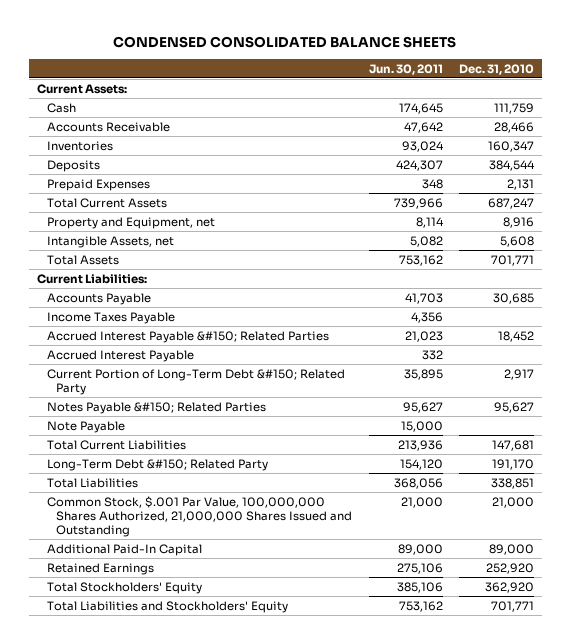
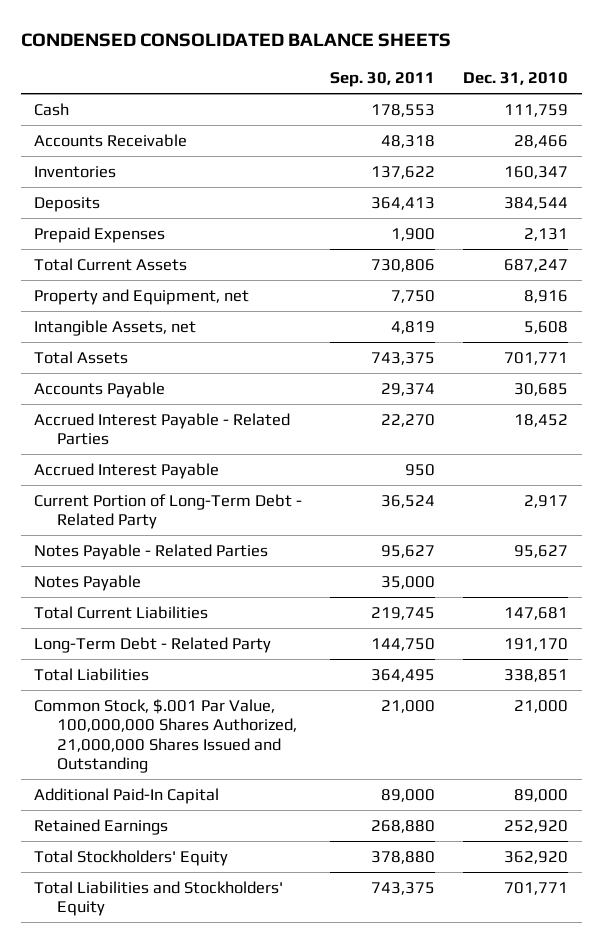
[368,63,443,75] Jun. 30, 2011 -> none
none -> [330,72,436,88] Sep. 30, 2011
[37,83,128,94] Current Assets: -> none
[37,273,148,284] Current Liabilities: -> none
[46,311,175,324] Income Taxes Payable -> none
[46,330,329,343] Accrued Interest Payable &#150; Related Parties -> [34,412,291,446] Accrued Interest Payable - Related Parties
[46,368,345,395] Current Portion of Long-Term Debt &#150; Related Party -> [34,493,303,530] Current Portion of Long-Term Debt - Related Party
[46,401,266,414] Notes Payable &#150; Related Parties -> [34,543,269,560] Notes Payable - Related Parties
[46,420,125,433] Note Payable -> [34,574,142,591] Notes Payable
[46,458,268,471] Long-Term Debt &#150; Related Party -> [34,636,272,653] Long-Term Debt - Related Party

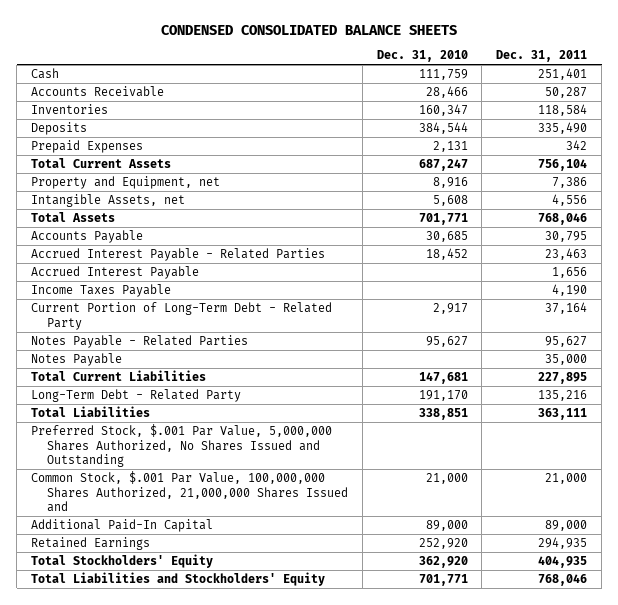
[330,72,436,88] Sep. 30, 2011 -> none
none -> [496,50,588,63] Dec. 31, 2011
none -> [30,284,171,298] Income Taxes Payable
none -> [30,424,332,468] Preferred Stock, $.001 Par Value, 5,000,000 Shares Authorized, No Shares Issued and Outstanding
[34,698,297,774] Common Stock, $.001 Par Value, 100,000,000 Shares Authorized, 21,000,000 Shares Issued and Outstanding -> [30,471,348,513] Common Stock, $.001 Par Value, 100,000,000 Shares Authorized, 21,000,000 Shares Issued and

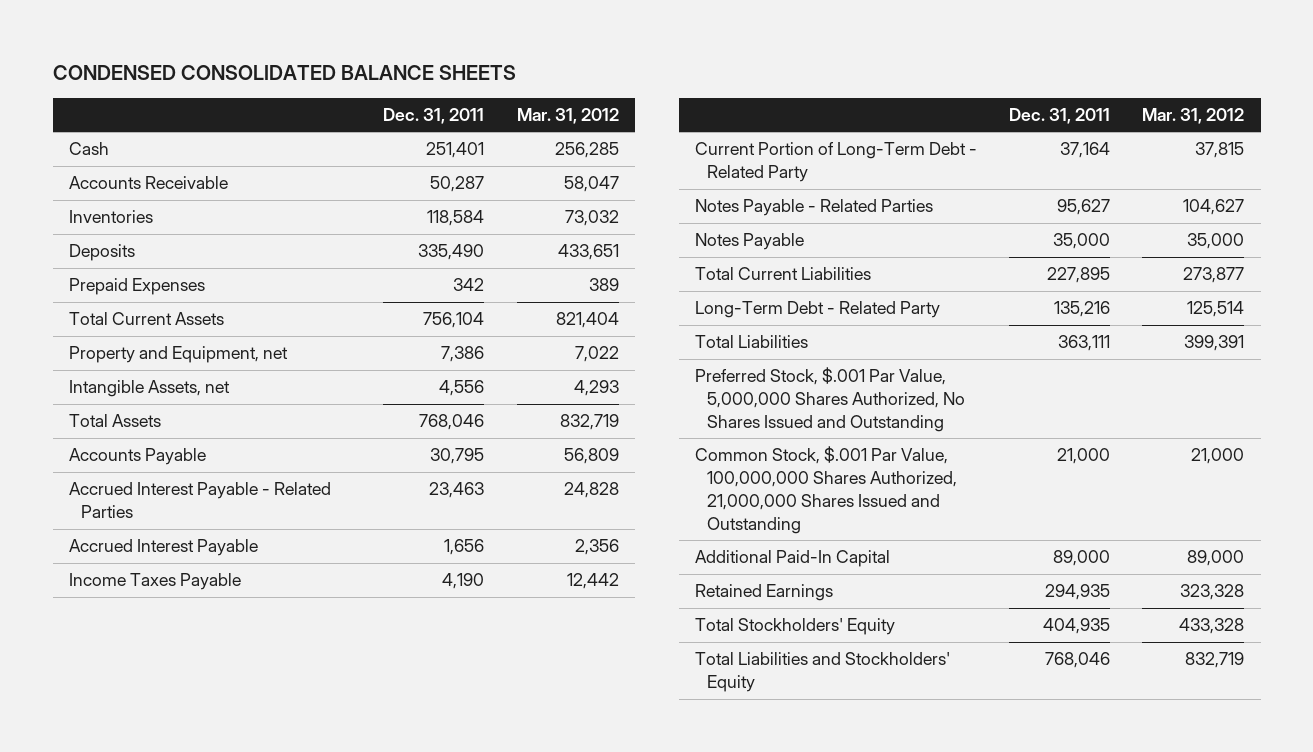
[376,50,468,63] Dec. 31, 2010 -> none
none -> [516,107,619,124] Mar. 31, 2012
[30,471,348,513] Common Stock, $.001 Par Value, 100,000,000 Shares Authorized, 21,000,000 Shares Issued and -> [694,446,958,534] Common Stock, $.001 Par Value, 100,000,000 Shares Authorized, 21,000,000 Shares Issued and Outstanding

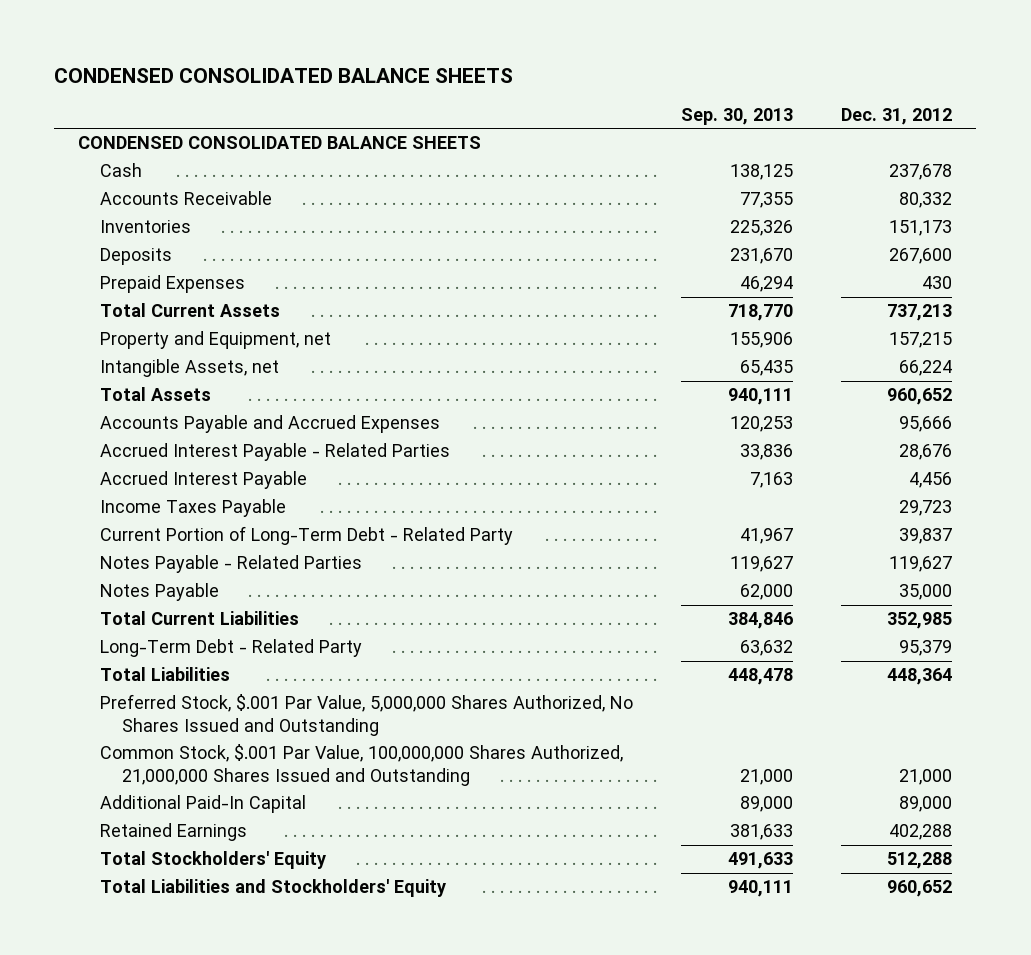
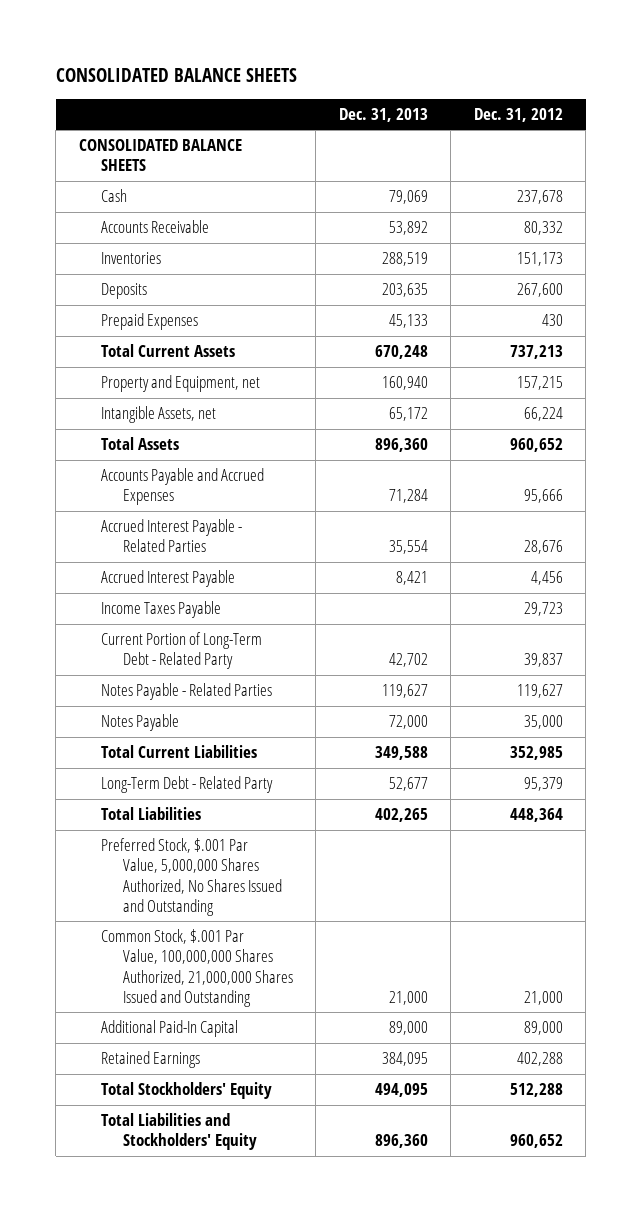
[54,67,514,83] CONDENSED CONSOLIDATED BALANCE SHEETS -> [55,67,297,82] CONSOLIDATED BALANCE SHEETS
[681,108,794,126] Sep. 30, 2013 -> none
none -> [338,107,428,122] Dec. 31, 2013
[78,136,482,150] CONDENSED CONSOLIDATED BALANCE SHEETS -> [78,139,242,172] CONSOLIDATED BALANCE SHEETS

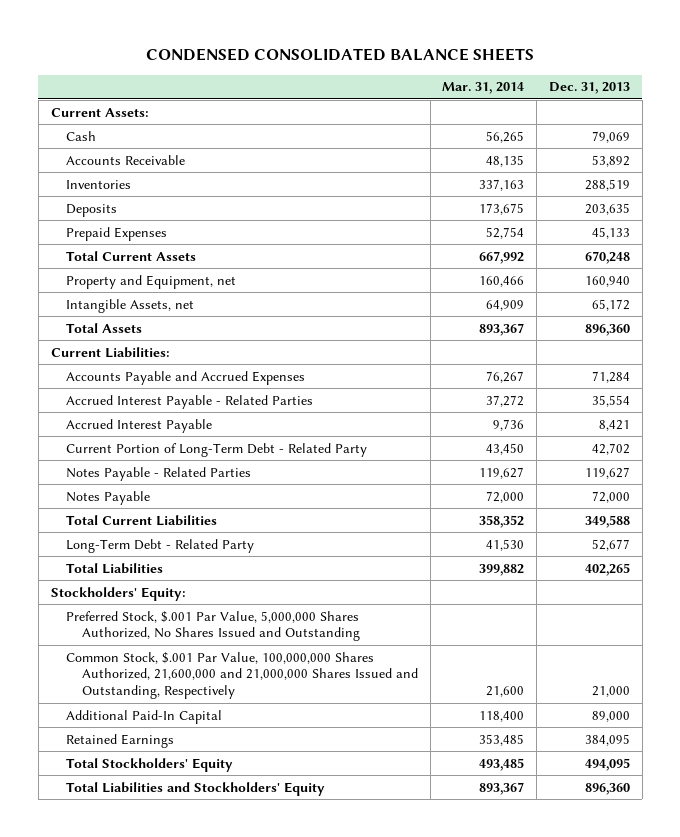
[55,67,297,82] CONSOLIDATED BALANCE SHEETS -> [146,48,535,62] CONDENSED CONSOLIDATED BALANCE SHEETS
[473,107,563,122] Dec. 31, 2012 -> none
none -> [442,82,525,95] Mar. 31, 2014
[78,139,242,172] CONSOLIDATED BALANCE SHEETS -> none
none -> [50,107,149,117] Current Assets:
none -> [50,346,170,358] Current Liabilities:
[100,601,221,619] Income Taxes Payable -> none
none -> [50,586,186,601] Stockholders' Equity:
[100,929,293,1007] Common Stock, $.001 Par Value, 100,000,000 Shares Authorized, 21,000,000 Shares Issued and Outstanding -> [66,651,419,700] Common Stock, $.001 Par Value, 100,000,000 Shares Authorized, 21,600,000 and 21,000,000 Shares Issued and Outstanding, Respectively

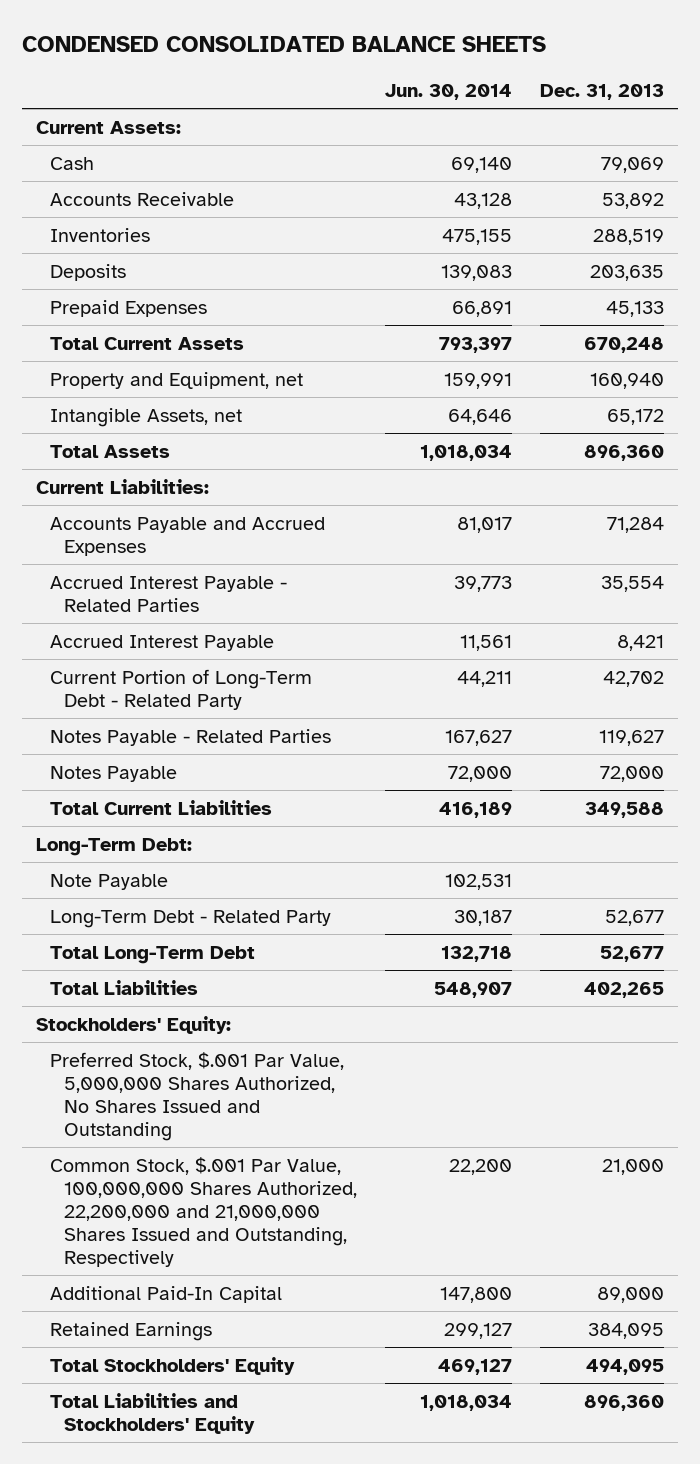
[442,82,525,95] Mar. 31, 2014 -> none
none -> [385,83,513,100] Jun. 30, 2014
none -> [35,837,192,856] Long-Term Debt:
none -> [49,873,168,890] Note Payable
none -> [49,945,255,964] Total Long-Term Debt
[66,651,419,700] Common Stock, $.001 Par Value, 100,000,000 Shares Authorized, 21,600,000 and 21,000,000 Shares Issued and Outstanding, Respectively -> [49,1156,358,1267] Common Stock, $.001 Par Value, 100,000,000 Shares Authorized, 22,200,000 and 21,000,000 Shares Issued and Outstanding, Respectively

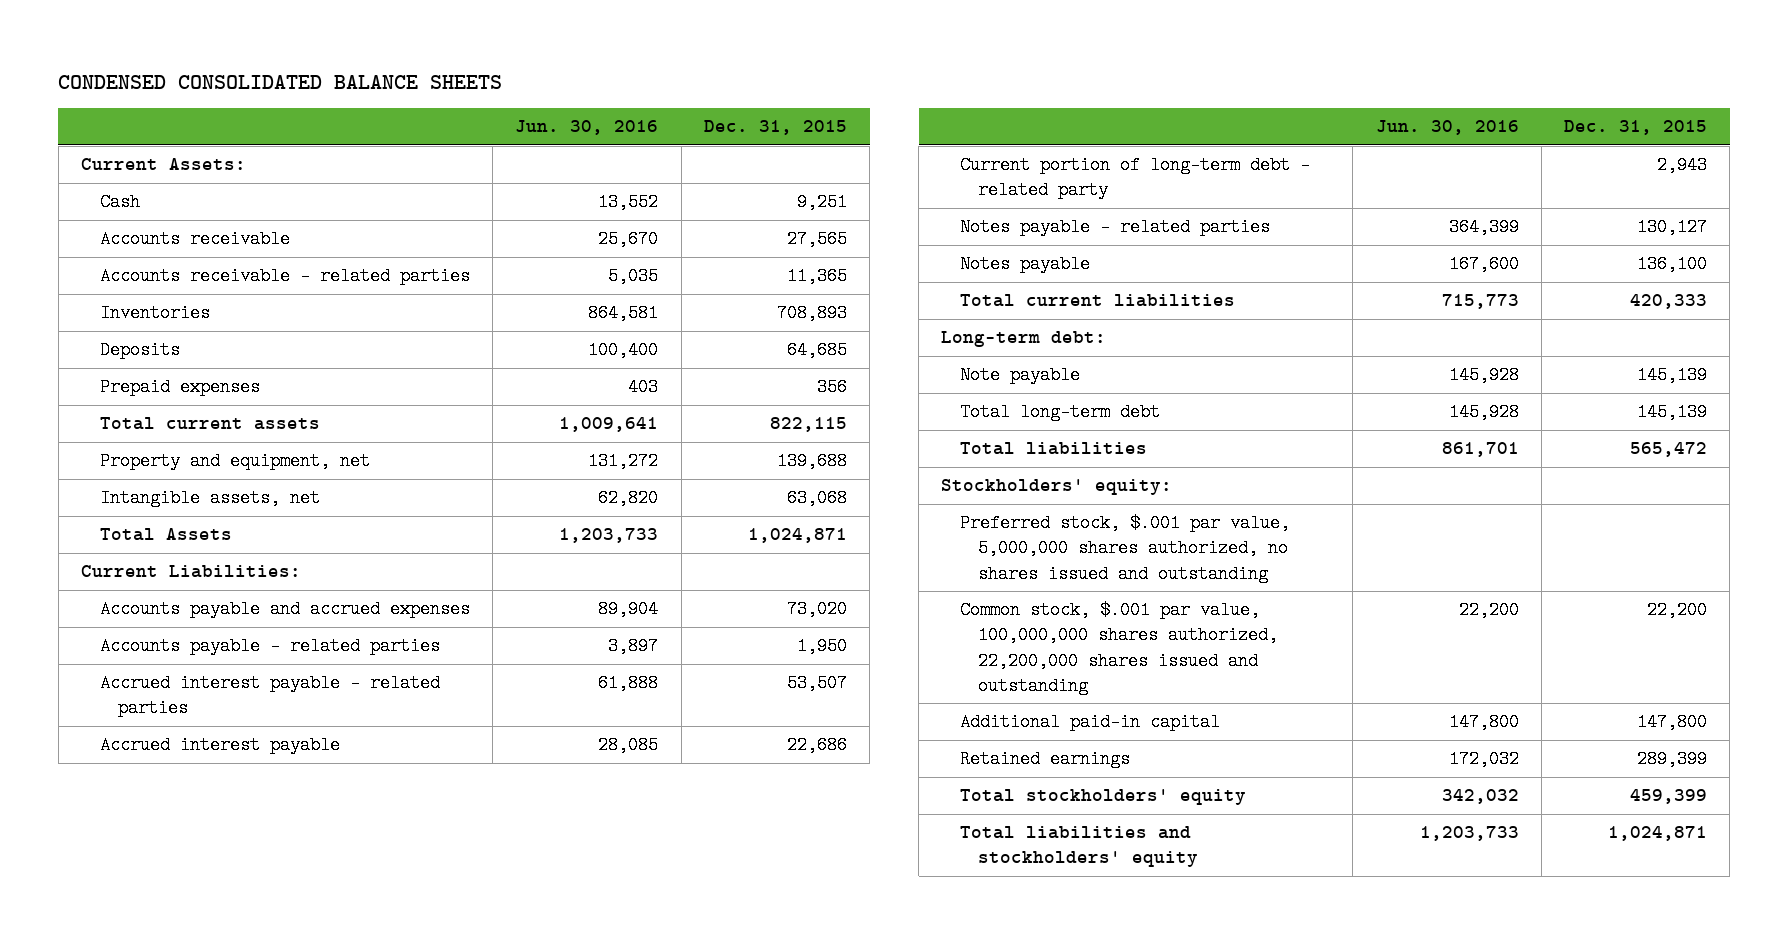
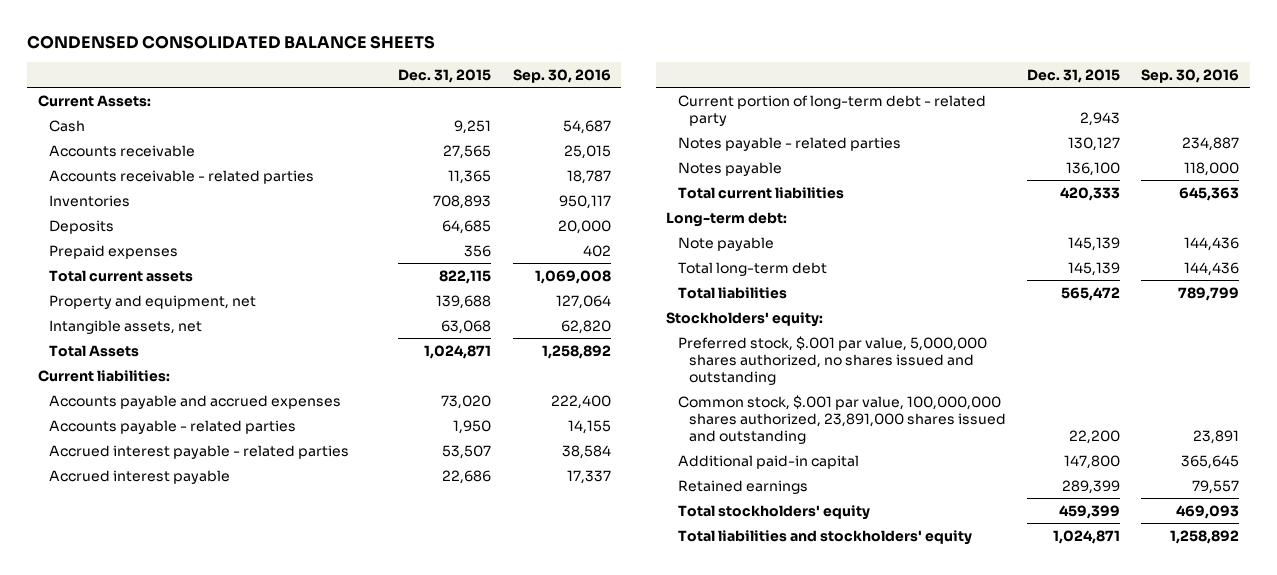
[515,120,659,136] Jun. 30, 2016 -> none
none -> [512,68,611,83] Sep. 30, 2016
[81,565,302,579] Current Liabilities: -> [37,369,170,382] Current liabilities:
[959,601,1279,695] Common stock, $.001 par value, 100,000,000 shares authorized, 22,200,000 shares issued and outstanding -> [677,394,1006,445] Common stock, $.001 par value, 100,000,000 shares authorized, 23,891,000 shares issued and outstanding

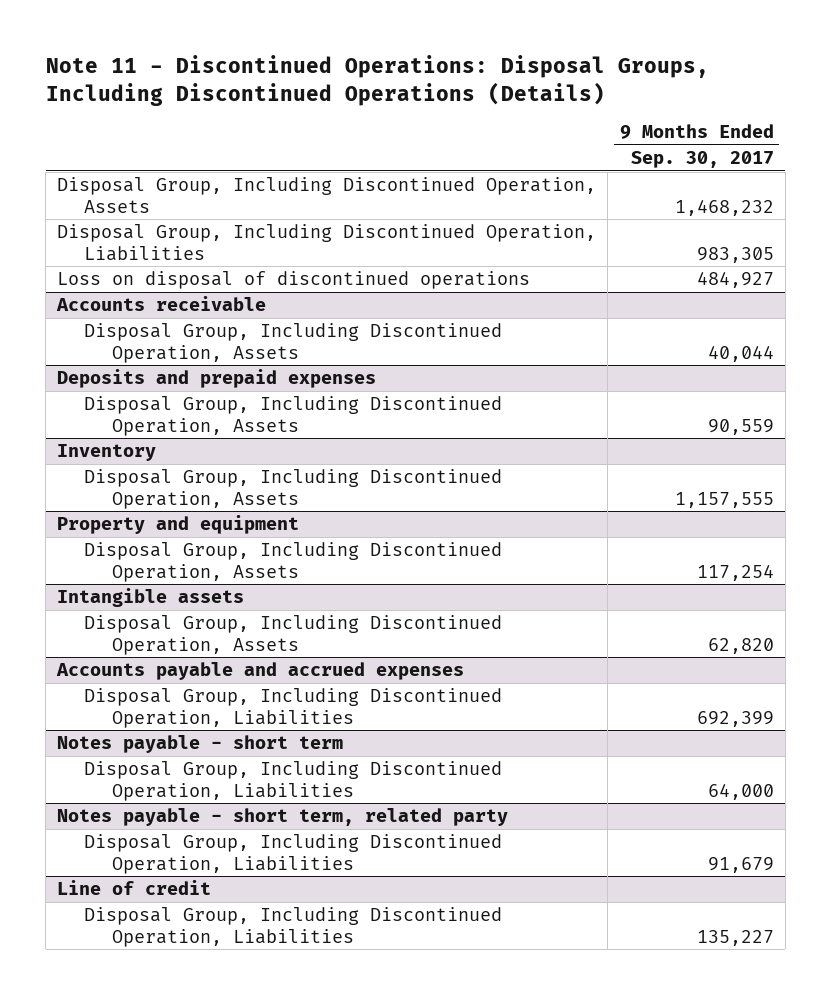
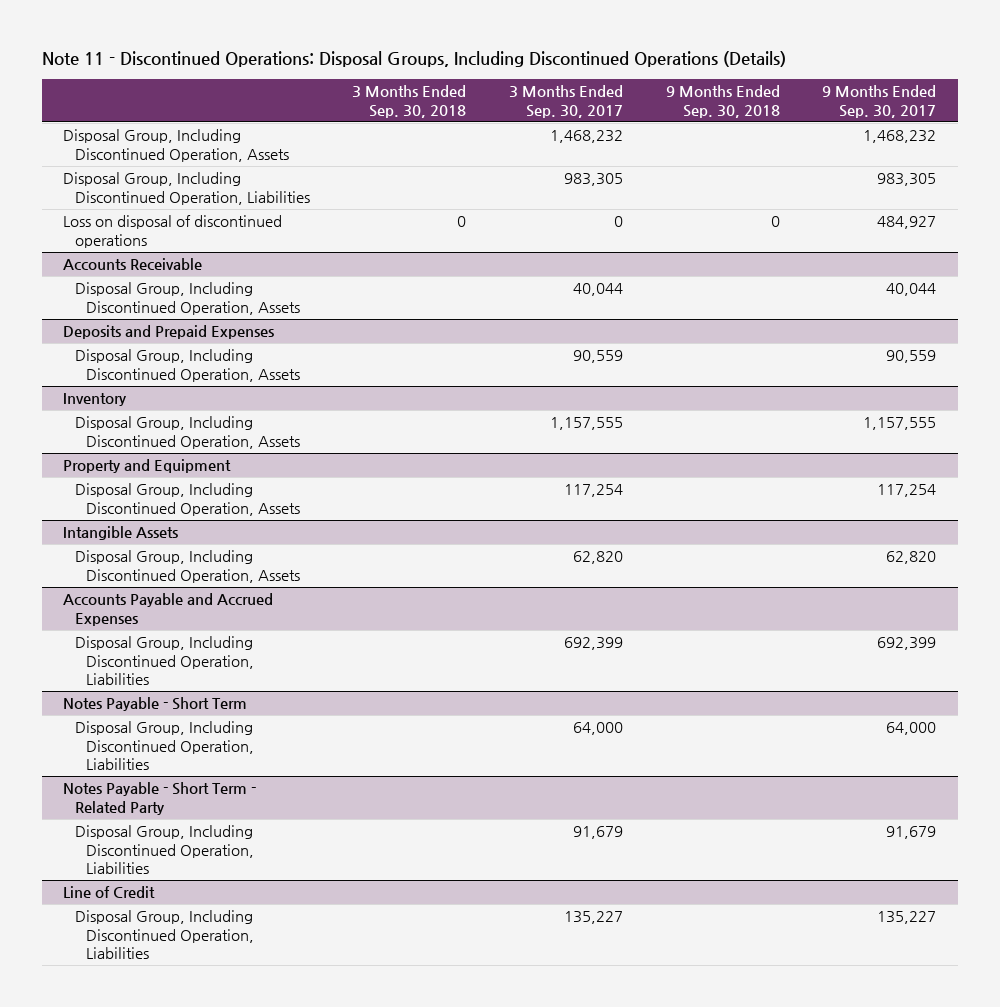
none -> [352,85,467,118] 3 Months Ended Sep. 30, 2018
none -> [509,85,624,118] 3 Months Ended Sep. 30, 2017
none -> [665,85,780,118] 9 Months Ended Sep. 30, 2018
[56,296,267,312] Accounts receivable -> [63,258,203,271] Accounts Receivable
[57,369,377,389] Deposits and prepaid expenses -> [63,325,275,340] Deposits and Prepaid Expenses
[57,515,300,535] Property and equipment -> [63,459,232,474] Property and Equipment
[57,588,245,608] Intangible assets -> [63,526,179,541] Intangible Assets
[56,662,465,681] Accounts payable and accrued expenses -> [63,593,274,626] Accounts Payable and Accrued Expenses
[57,735,344,754] Notes payable - short term -> [63,697,248,712] Notes Payable - Short Term
[57,808,509,827] Notes payable - short term, related party -> [63,782,257,815] Notes Payable - Short Term - Related Party
[57,880,212,896] Line of credit -> [63,886,156,899] Line of Credit

